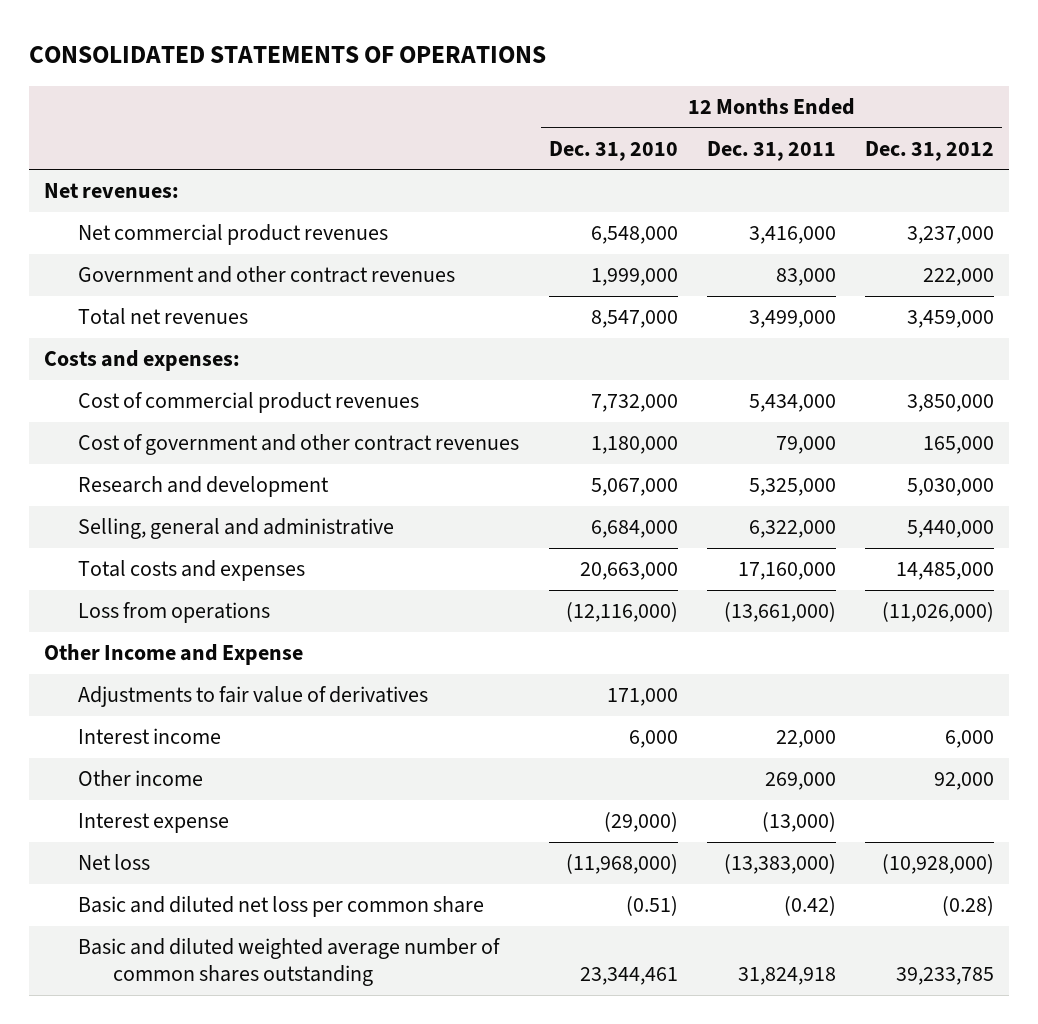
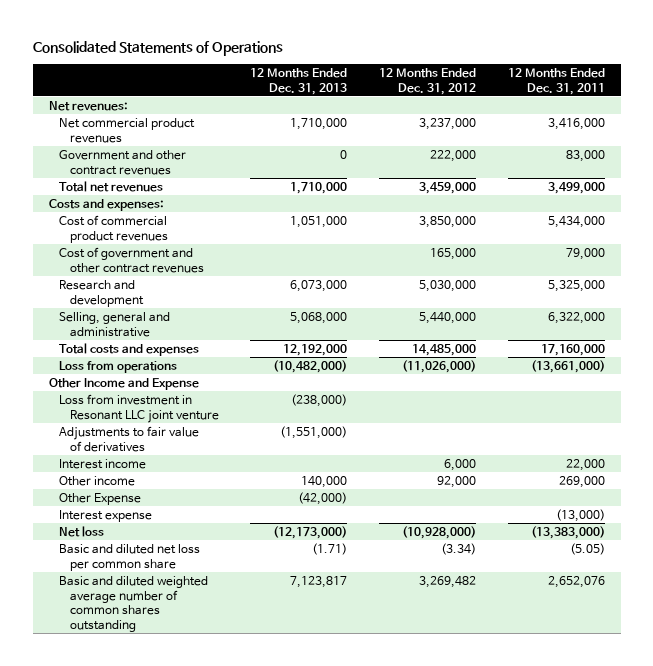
[29,46,547,64] CONSOLIDATED STATEMENTS OF OPERATIONS -> [32,40,283,56] Consolidated Statements of Operations
[548,140,678,161] Dec. 31, 2010 -> none
none -> [250,68,348,95] 12 Months Ended Dec. 31, 2013
none -> [59,394,219,423] Loss from investment in Resonant LLC joint venture
none -> [59,493,142,506] Other Expense
[784,896,837,917] (0.42) -> [569,543,605,556] (5.05)
[942,896,995,917] (0.28) -> [441,543,477,556] (3.34)
[738,967,837,986] 31,824,918 -> [547,576,605,589] 2,652,076
[896,967,995,986] 39,233,785 -> [419,576,477,589] 3,269,482

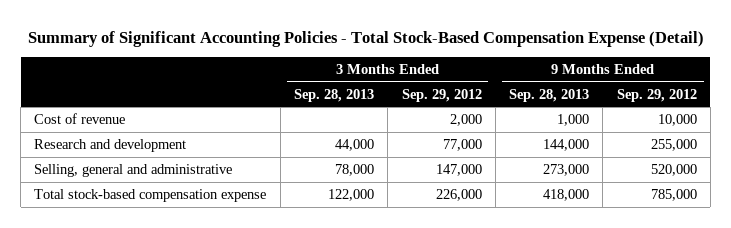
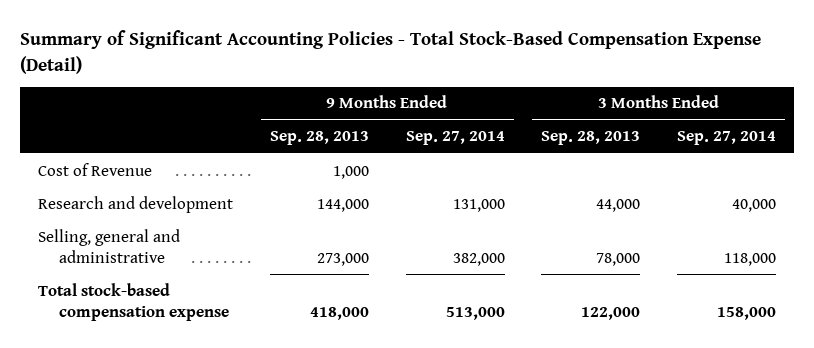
[401,88,482,102] Sep. 29, 2012 -> none
[616,88,697,102] Sep. 29, 2012 -> none
none -> [405,131,505,146] Sep. 27, 2014
none -> [677,131,777,146] Sep. 27, 2014
[34,112,126,124] Cost of revenue -> [38,162,153,176] Cost of Revenue

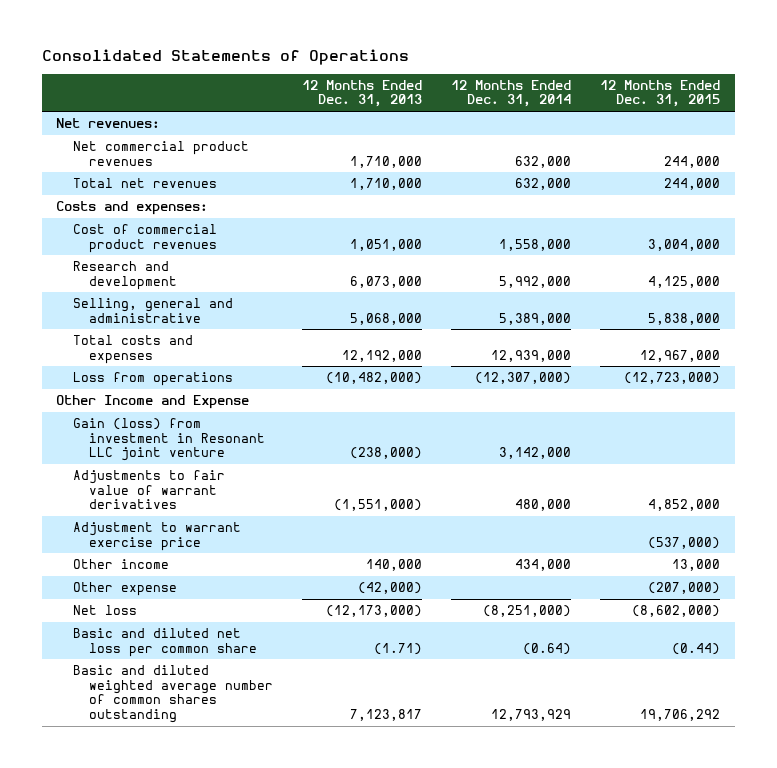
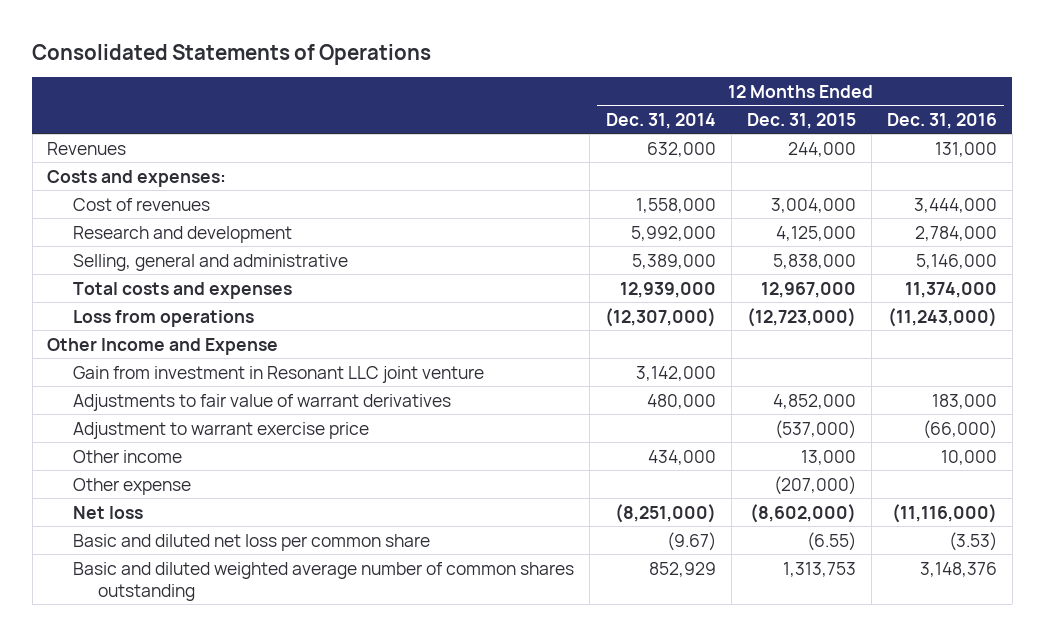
[301,79,422,108] 12 Months Ended Dec. 31, 2013 -> none
none -> [886,112,997,129] Dec. 31, 2016
[56,118,161,129] Net revenues: -> none
[72,141,249,166] Net commercial product revenues -> none
[72,178,217,189] Total net revenues -> [47,141,127,155] Revenues
[72,224,217,253] Cost of commercial product revenues -> [72,197,210,211] Cost of revenues
[72,418,265,462] Gain (loss) from investment in Resonant LLC joint venture -> [72,365,484,383] Gain from investment in Resonant LLC joint venture
[523,642,572,655] (0.64) -> [666,531,716,551] (9.67)
[672,642,721,655] (0.44) -> [806,531,856,551] (6.55)
[491,709,572,722] 12,793,929 -> [648,561,716,577] 852,929
[640,709,721,722] 19,706,292 -> [782,561,856,577] 1,313,753

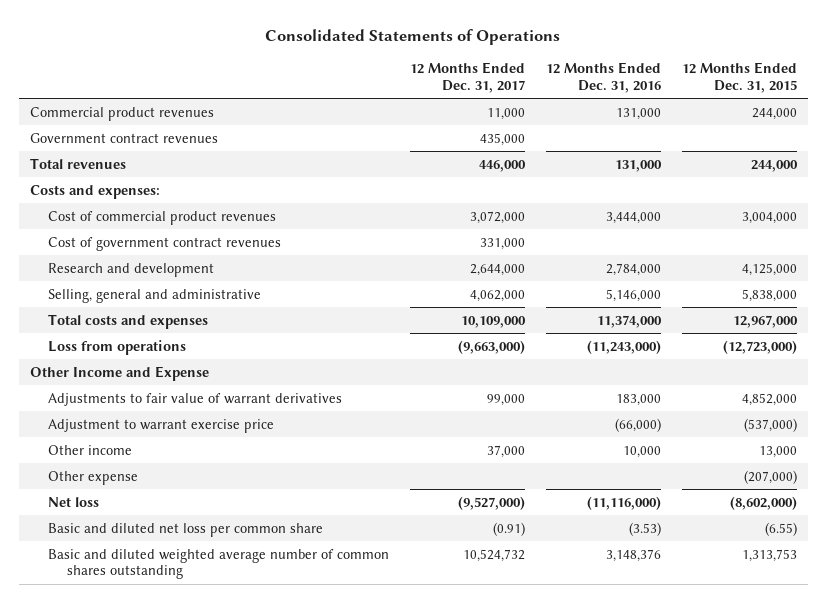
[605,112,716,129] Dec. 31, 2014 -> none
none -> [410,62,526,93] 12 Months Ended Dec. 31, 2017
none -> [29,106,214,121] Commercial product revenues
none -> [29,132,218,143] Government contract revenues
[47,141,127,155] Revenues -> [29,157,126,169] Total revenues
[72,197,210,211] Cost of revenues -> [48,210,277,225] Cost of commercial product revenues
none -> [48,236,282,251] Cost of government contract revenues
[72,365,484,383] Gain from investment in Resonant LLC joint venture -> none

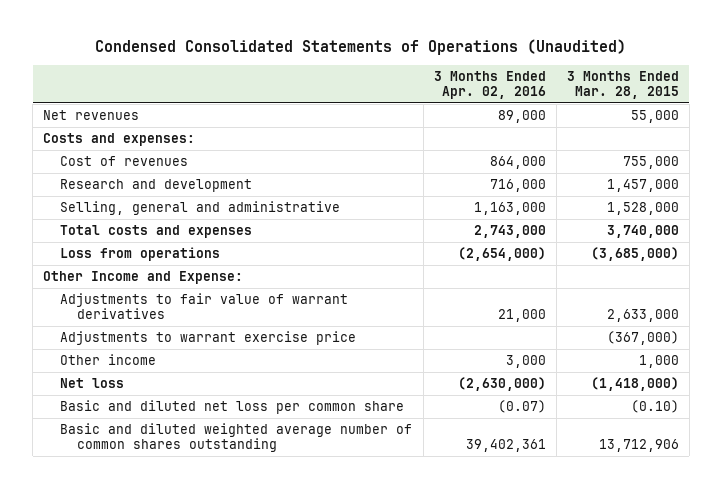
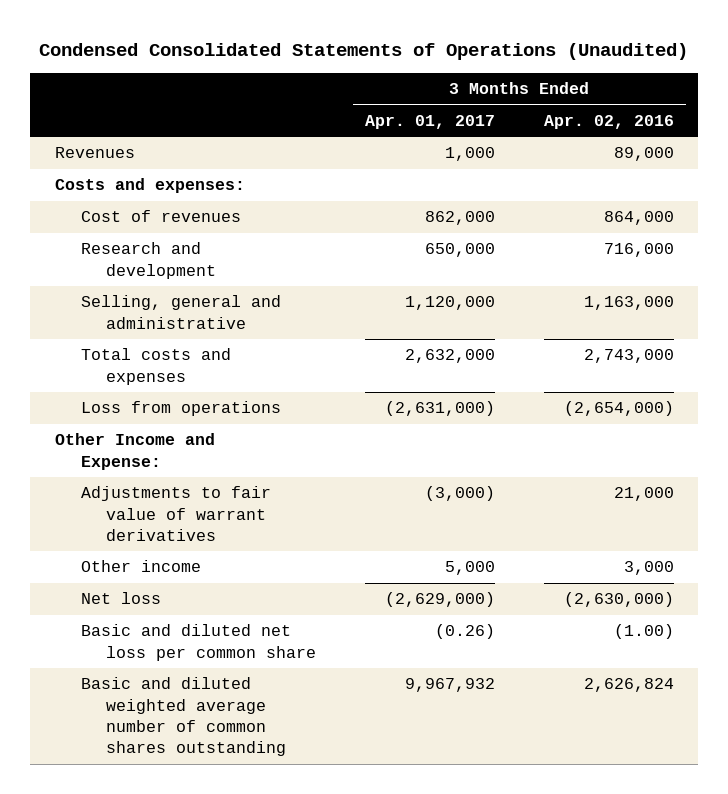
[566,70,679,99] 3 Months Ended Mar. 28, 2015 -> none
none -> [365,114,496,129] Apr. 01, 2017
[43,109,140,120] Net revenues -> [54,147,135,159] Revenues
[60,330,357,345] Adjustments to warrant exercise price -> none
[497,399,546,413] (0.07) -> [613,624,674,640] (1.00)
[465,438,546,452] 39,402,361 -> [583,678,674,693] 2,626,824

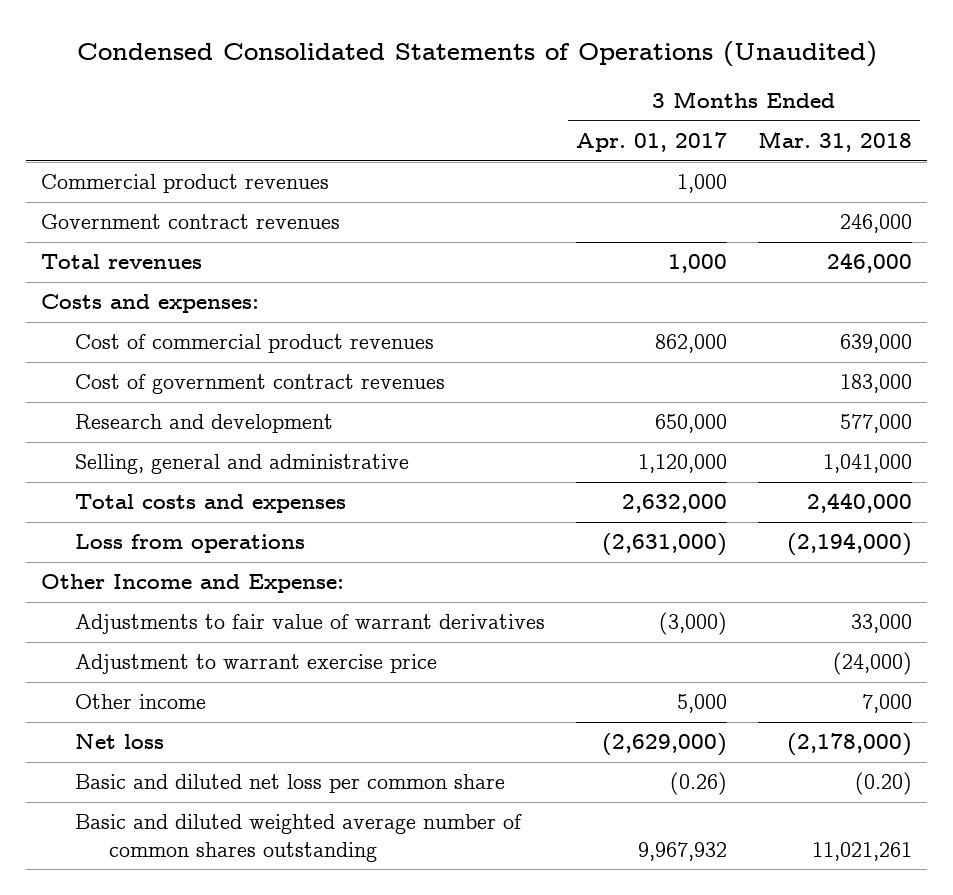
[543,114,674,129] Apr. 02, 2016 -> none
none -> [757,131,912,153] Mar. 31, 2018
none -> [41,174,330,194] Commercial product revenues
none -> [41,214,341,230] Government contract revenues
[54,147,135,159] Revenues -> [41,254,203,270] Total revenues
[80,210,241,223] Cost of revenues -> [75,334,435,354] Cost of commercial product revenues
none -> [75,374,446,395] Cost of government contract revenues
none -> [75,654,438,675] Adjustment to warrant exercise price

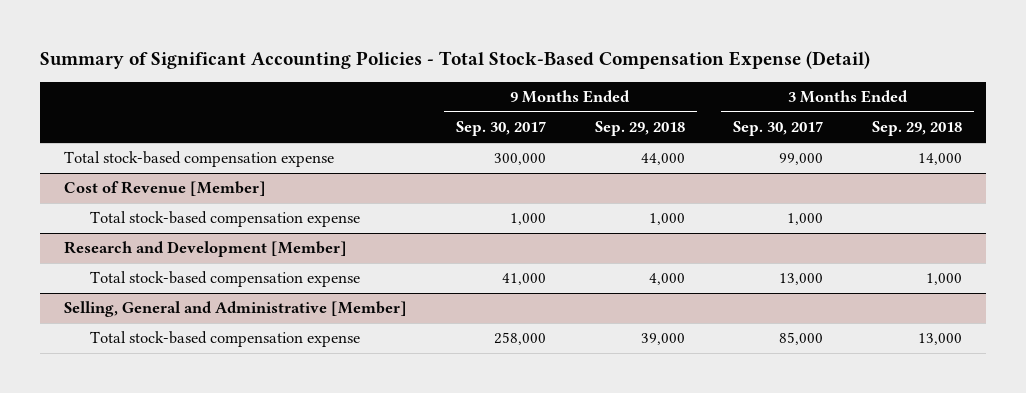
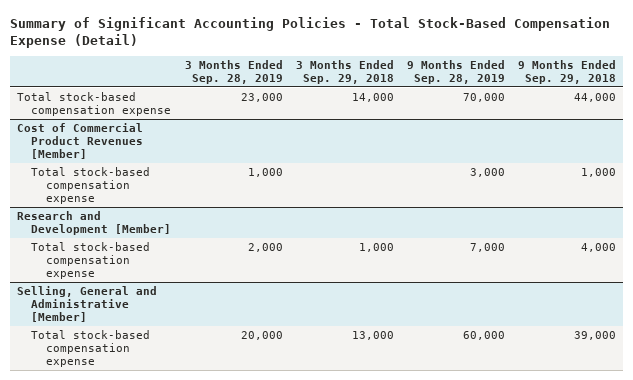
[455,121,546,137] Sep. 30, 2017 -> none
[733,121,824,137] Sep. 30, 2017 -> none
none -> [184,60,283,85] 3 Months Ended Sep. 28, 2019
none -> [407,60,506,85] 9 Months Ended Sep. 28, 2019
[64,181,267,197] Cost of Revenue [Member] -> [16,122,144,160] Cost of Commercial Product Revenues [Member]

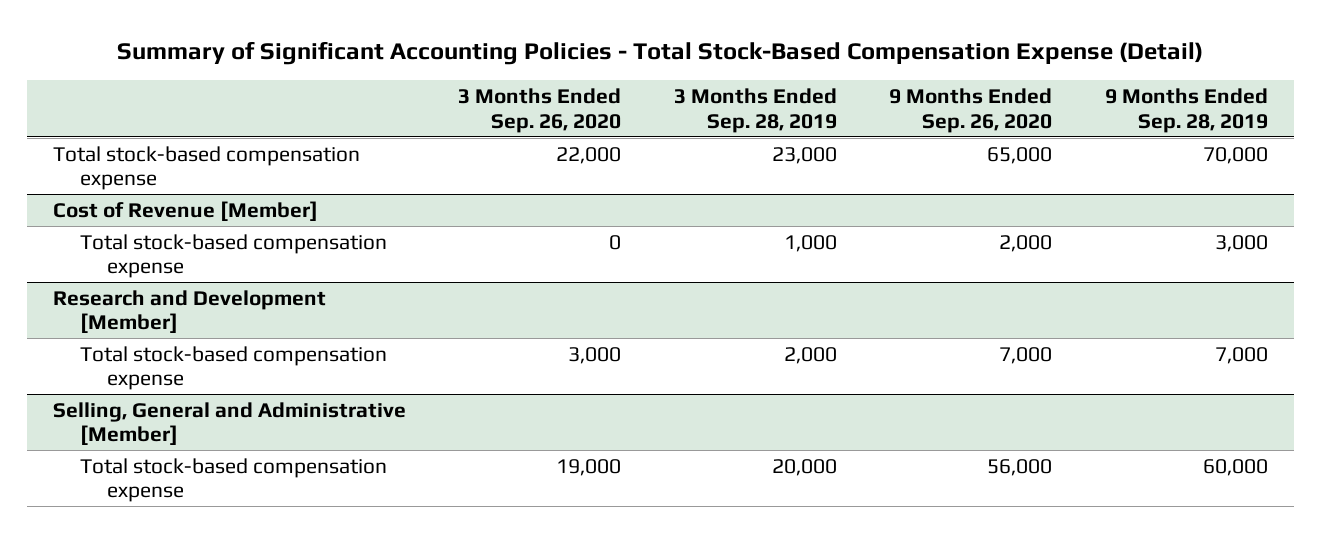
[295,60,394,85] 3 Months Ended Sep. 29, 2018 -> none
[518,60,617,85] 9 Months Ended Sep. 29, 2018 -> none
none -> [458,87,622,133] 3 Months Ended Sep. 26, 2020
none -> [889,87,1053,133] 9 Months Ended Sep. 26, 2020
[16,122,144,160] Cost of Commercial Product Revenues [Member] -> [52,200,318,221] Cost of Revenue [Member]

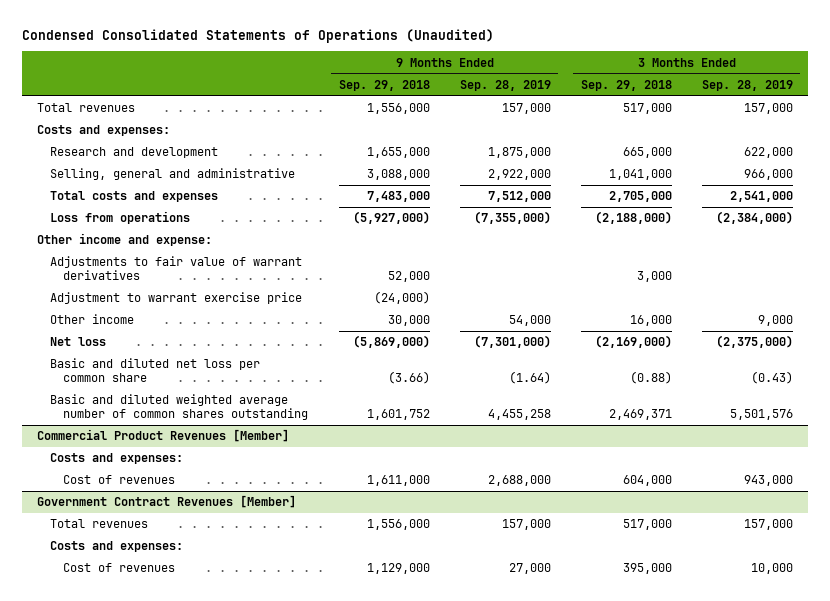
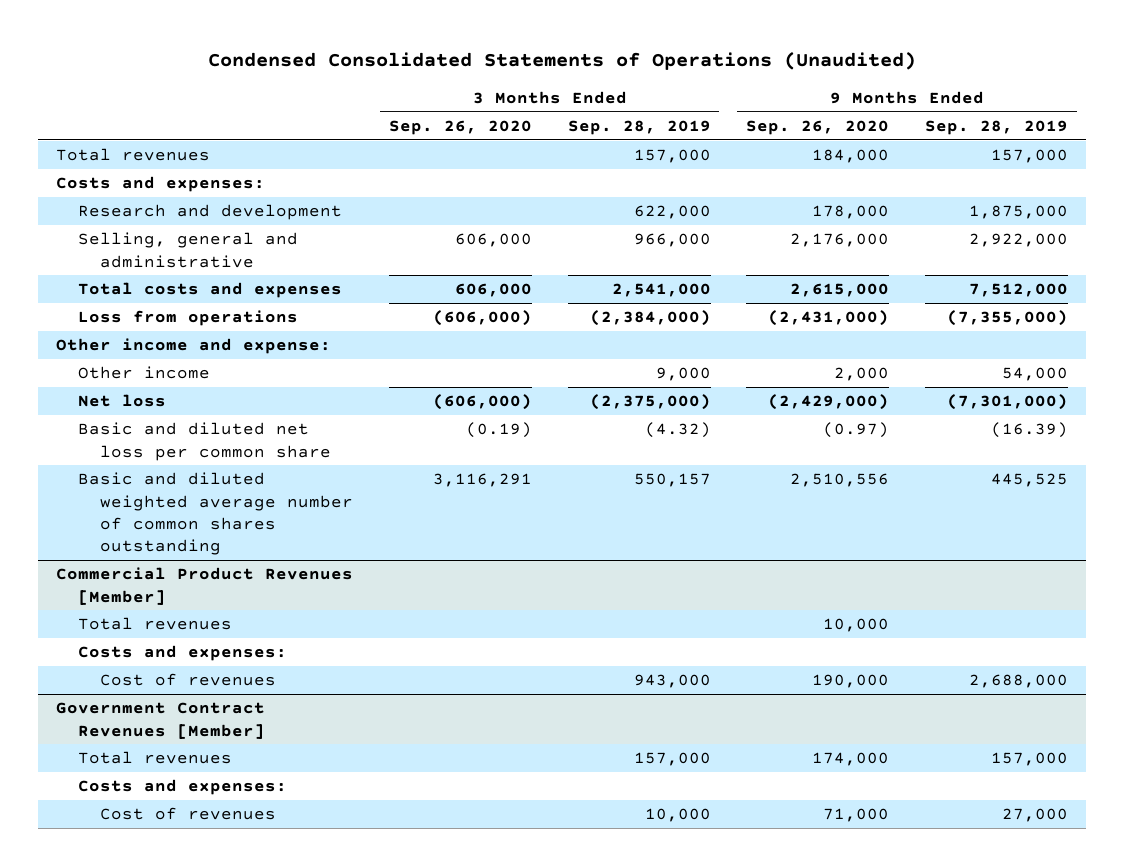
[338,79,430,91] Sep. 29, 2018 -> none
[580,79,672,91] Sep. 29, 2018 -> none
none -> [388,119,532,135] Sep. 26, 2020
none -> [746,119,890,135] Sep. 26, 2020
[50,256,303,281] Adjustments to fair value of warrant derivatives -> none
[50,292,303,305] Adjustment to warrant exercise price -> none
[508,371,551,385] (1.64) -> [990,422,1068,439] (16.39)
[750,371,793,385] (0.43) -> [644,422,711,439] (4.32)
[487,409,551,421] 4,455,258 -> [990,473,1068,488] 445,525
[729,409,793,421] 5,501,576 -> [633,473,711,488] 550,157
none -> [78,617,233,631] Total revenues

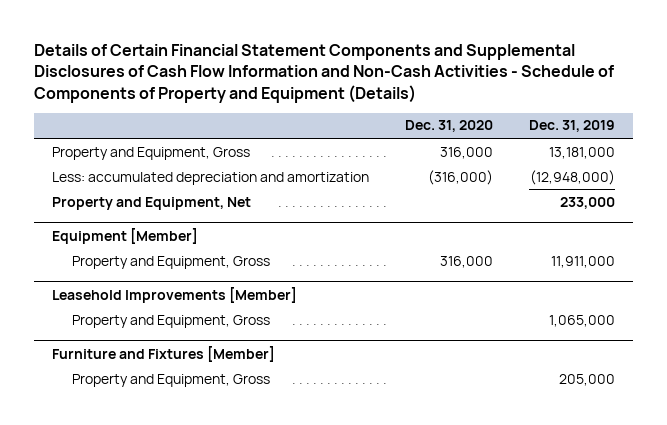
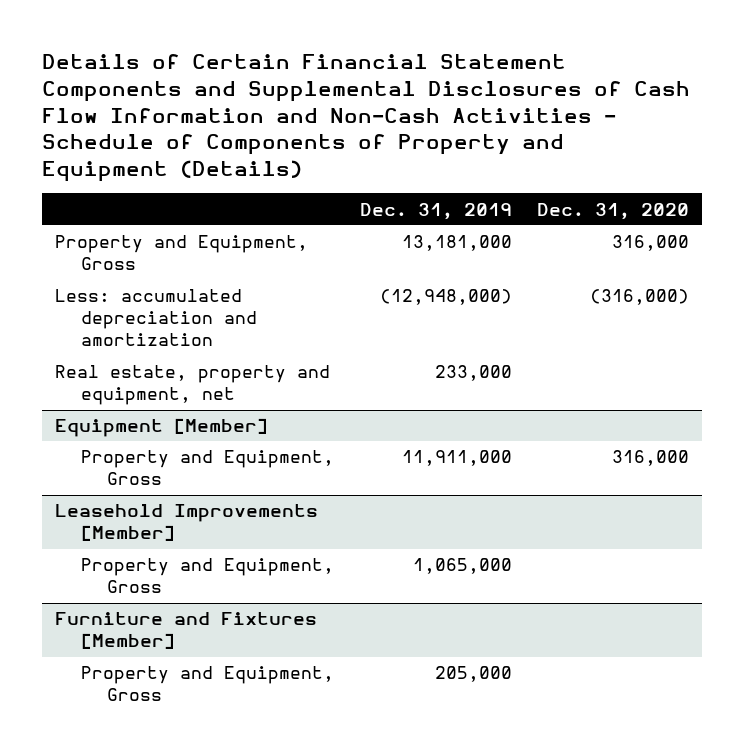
[52,196,252,210] Property and Equipment, Net -> [55,365,331,406] Real estate, property and equipment, net

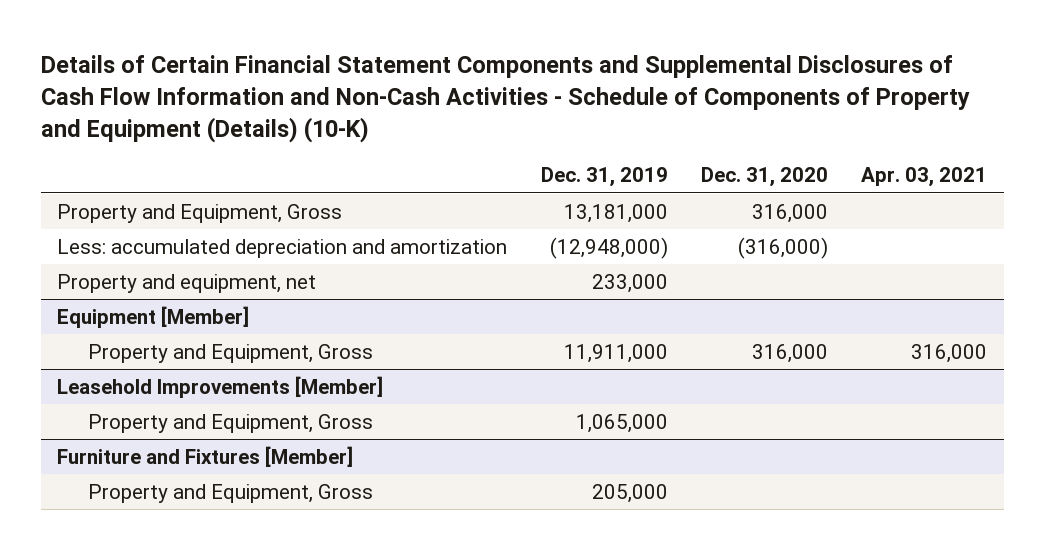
[42,54,691,183] Details of Certain Financial Statement Components and Supplemental Disclosures of Cash Flow Information and Non-Cash Activities - Schedule of Components of Property and Equipment (Details) -> [40,54,970,143] Details of Certain Financial Statement Components and Supplemental Disclosures of Cash Flow Information and Non-Cash Activities - Schedule of Components of Property and Equipment (Details) (10-K)
none -> [861,167,988,188] Apr. 03, 2021
[55,365,331,406] Real estate, property and equipment, net -> [57,274,317,294] Property and equipment, net

